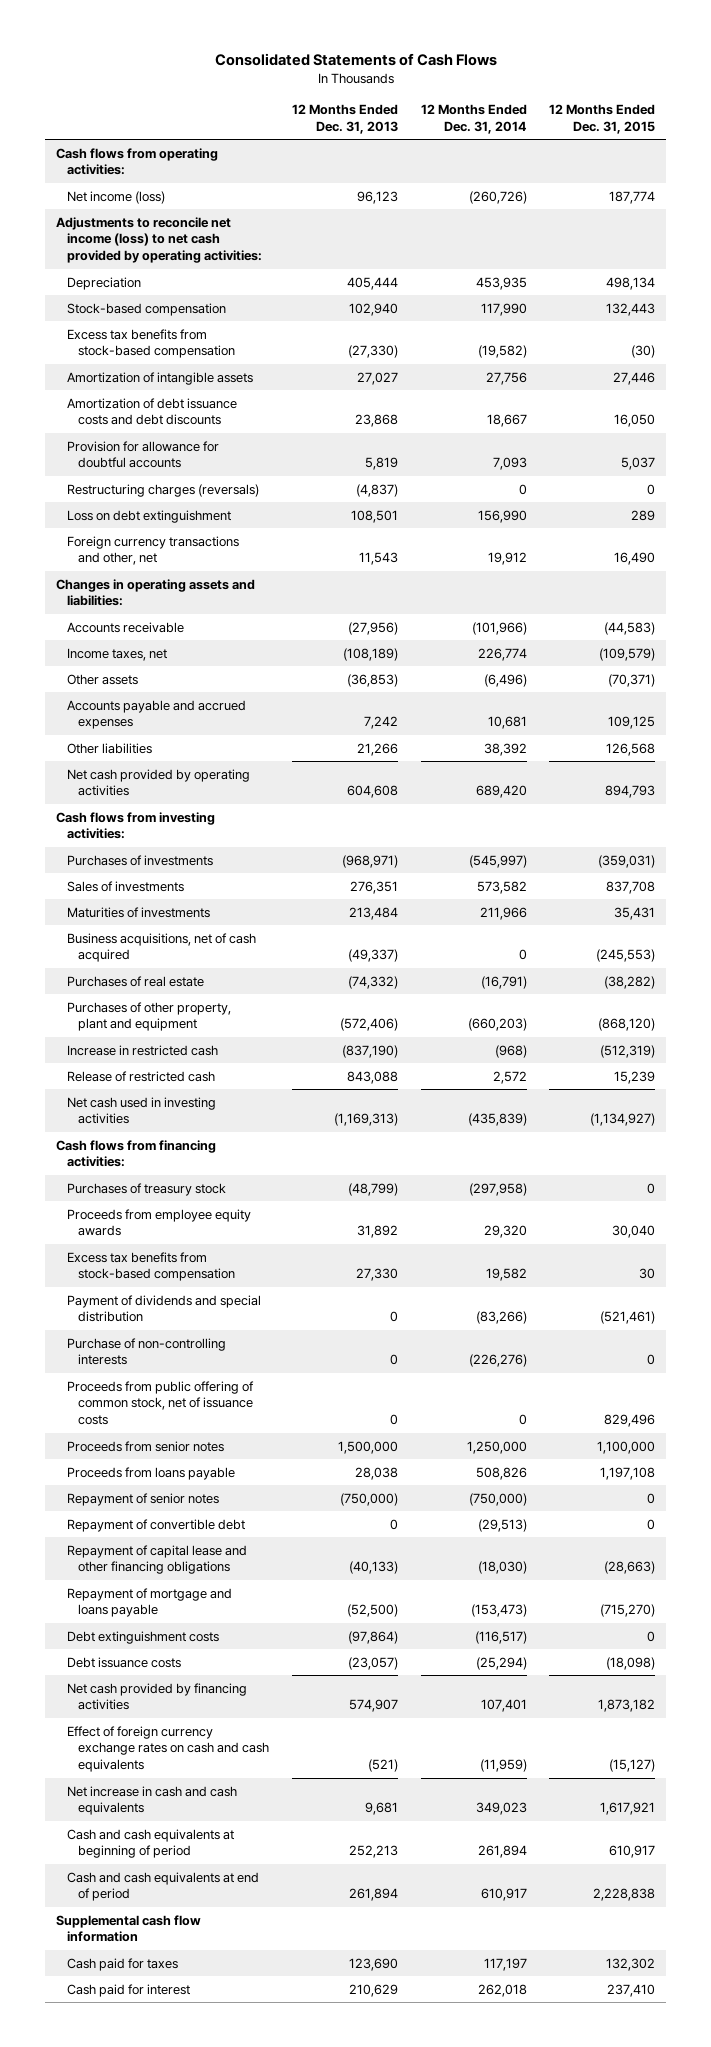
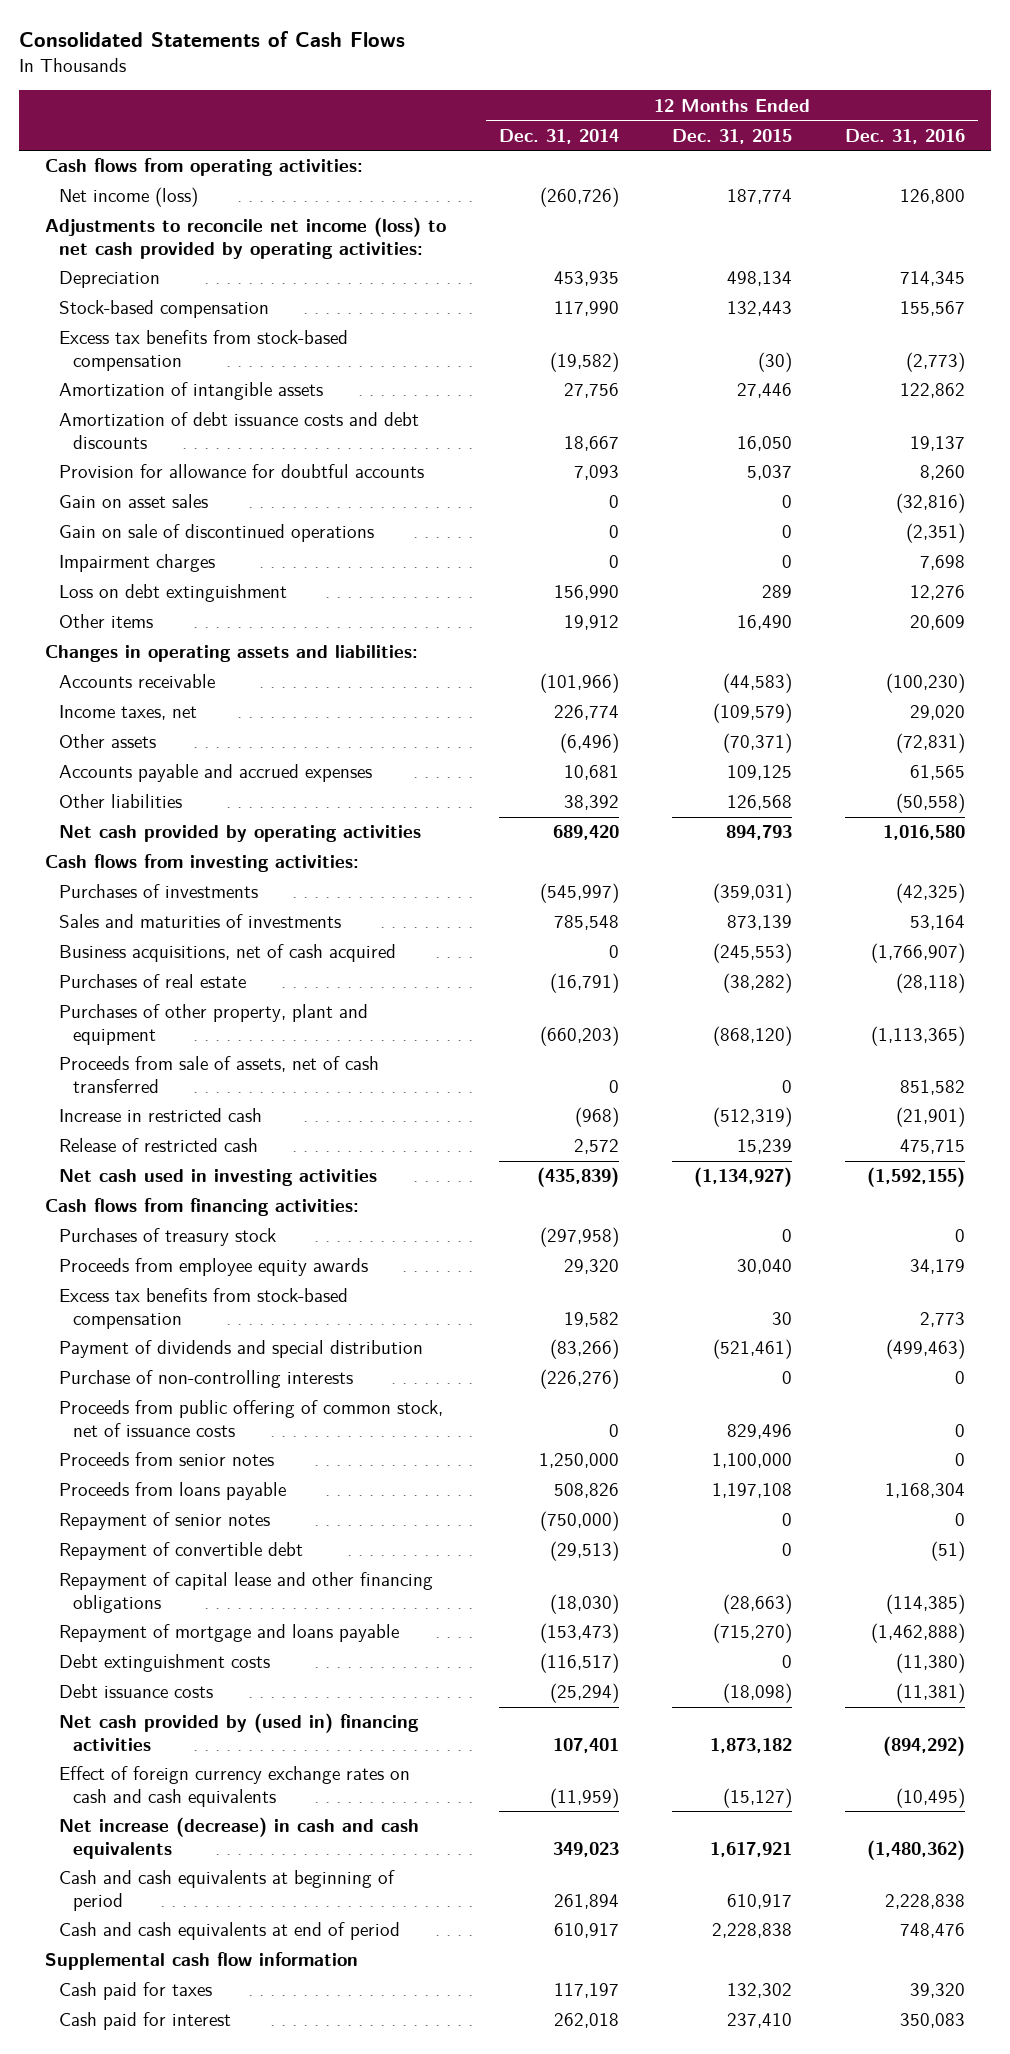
[291,104,398,134] 12 Months Ended Dec. 31, 2013 -> none
none -> [845,128,966,144] Dec. 31, 2016
[67,483,260,497] Restructuring charges (reversals) -> none
none -> [59,494,209,509] Gain on asset sales
none -> [59,524,375,543] Gain on sale of discontinued operations
none -> [59,554,216,573] Impairment charges
[67,535,240,566] Foreign currency transactions and other, net -> [59,614,154,629] Other items
[67,906,211,918] Maturities of investments -> none
[67,880,185,892] Sales of investments -> [59,914,342,929] Sales and maturities of investments
[476,880,527,894] 573,582 -> [554,915,620,931] 785,548
[606,880,656,894] 837,708 -> [727,915,793,931] 873,139
none -> [59,1056,380,1093] Proceeds from sale of assets, net of cash transferred
[67,1682,248,1711] Net cash provided by financing activities -> [59,1713,420,1751] Net cash provided by (used in) financing activities
[67,1785,238,1816] Net increase in cash and cash equivalents -> [59,1817,420,1859] Net increase (decrease) in cash and cash equivalents

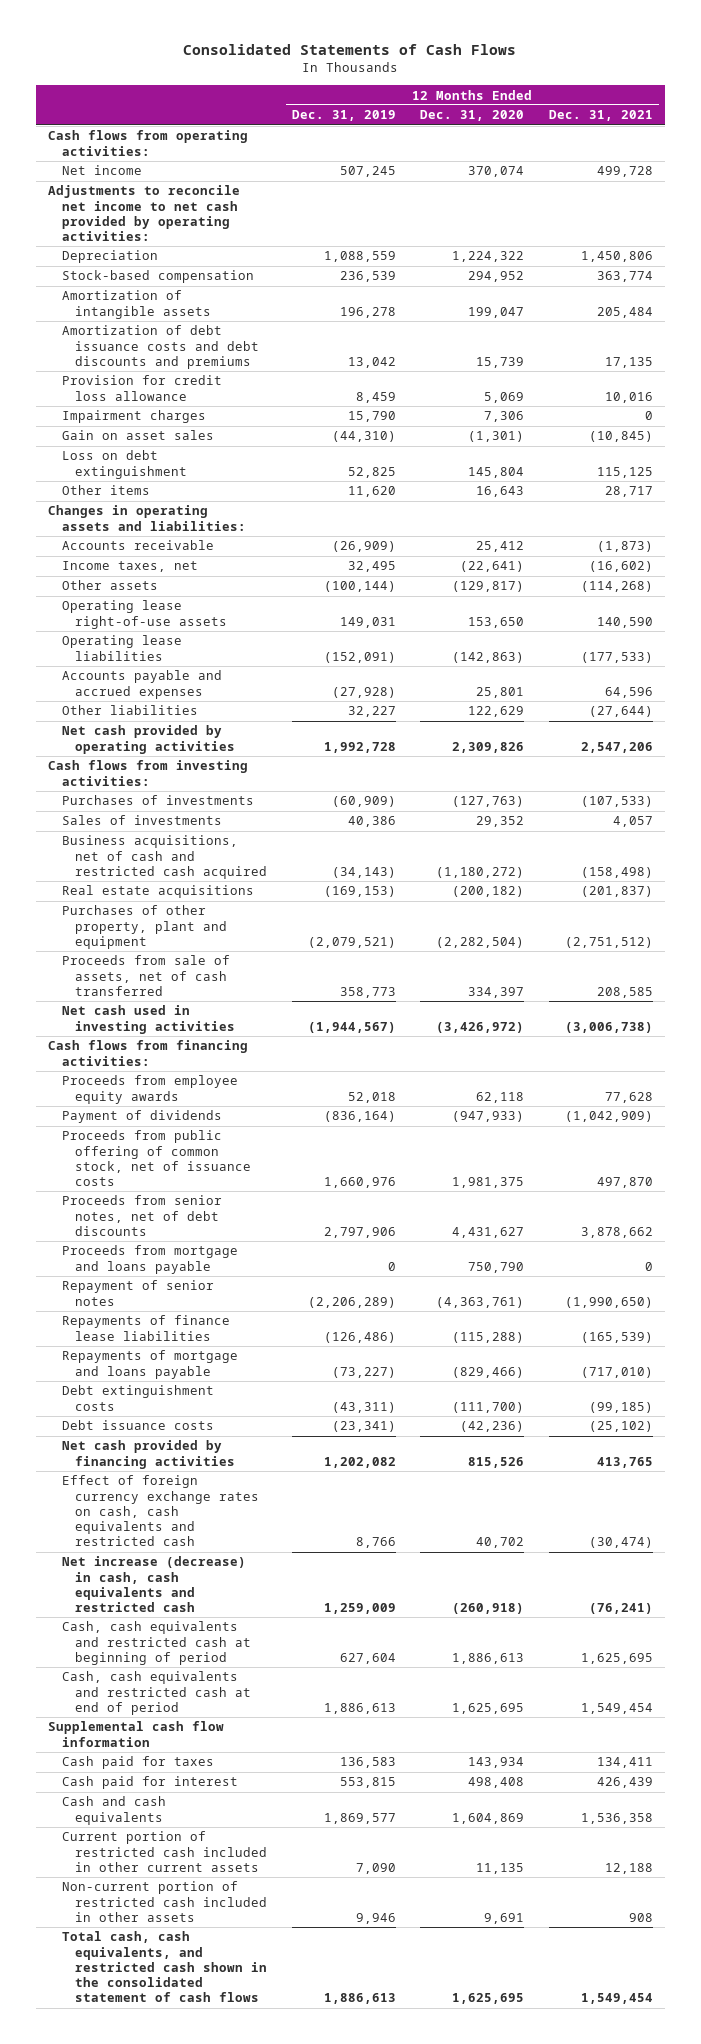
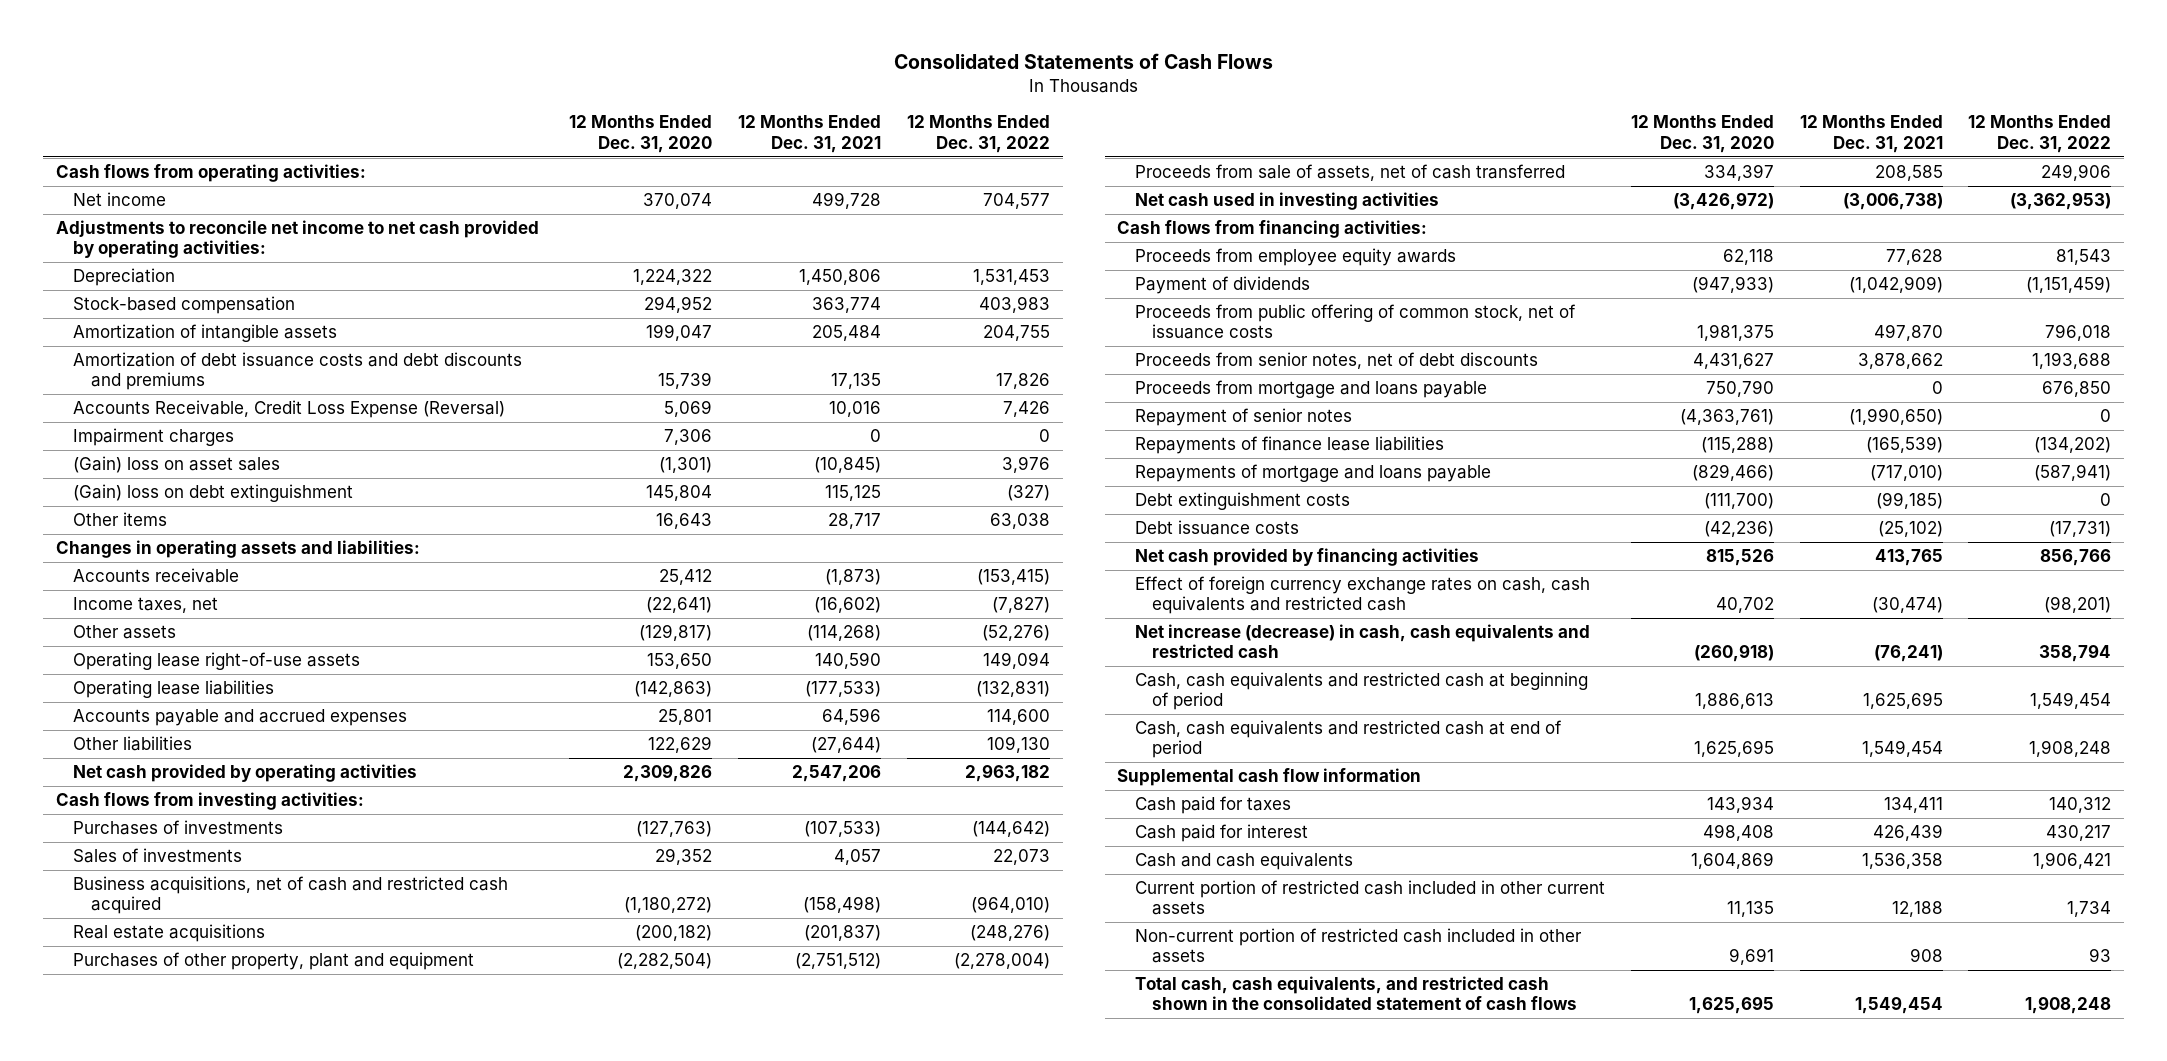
[291,110,396,122] Dec. 31, 2019 -> none
none -> [906,115,1050,153] 12 Months Ended Dec. 31, 2022
[61,375,222,401] Provision for credit loss allowance -> [73,400,506,419] Accounts Receivable, Credit Loss Expense (Reversal)
[61,430,214,441] Gain on asset sales -> [73,456,281,474] (Gain) loss on asset sales
[61,450,188,479] Loss on debt extinguishment -> [73,484,354,503] (Gain) loss on debt extinguishment

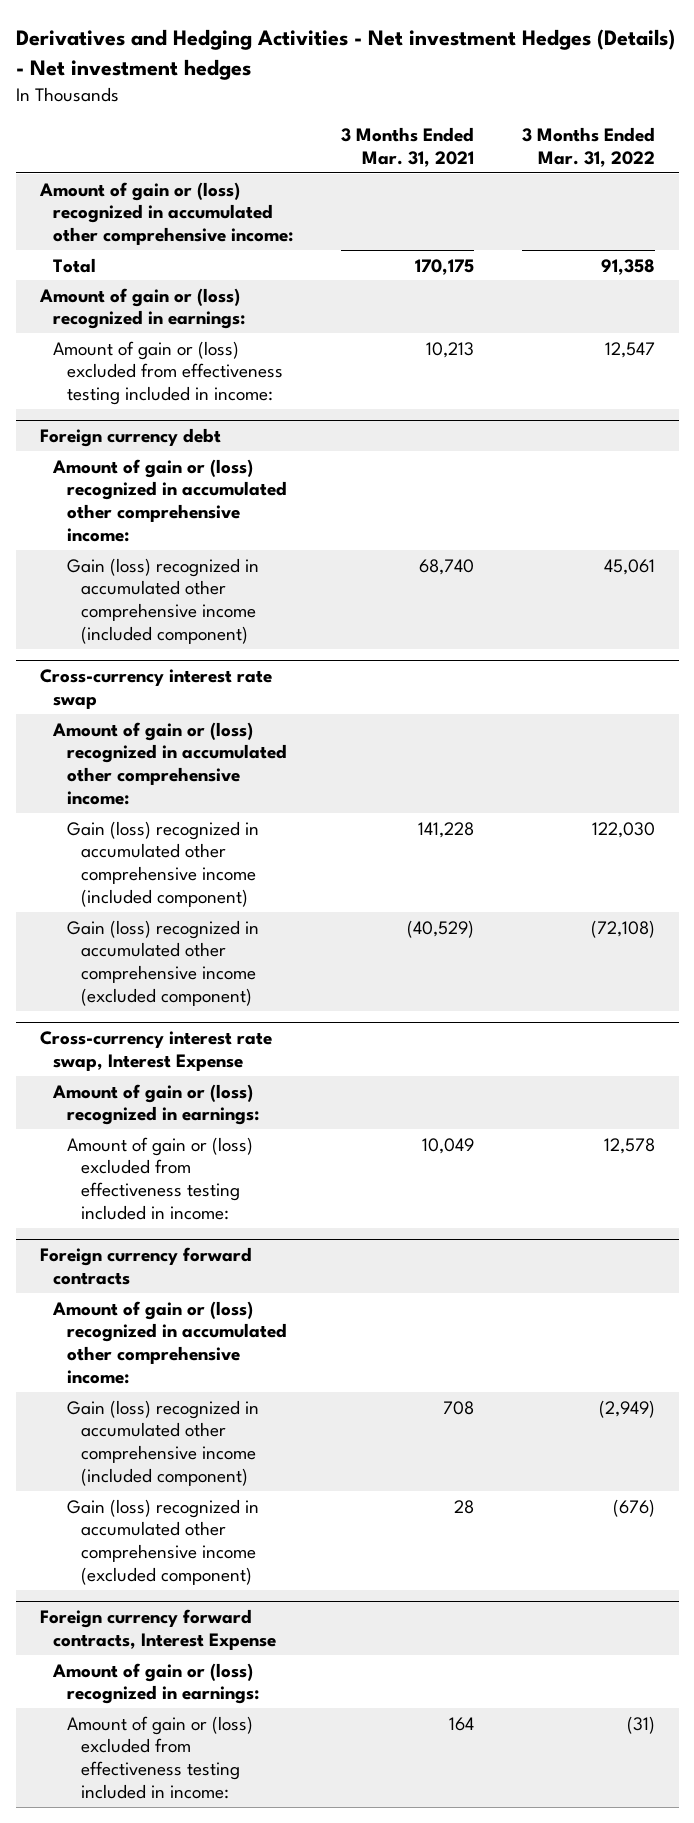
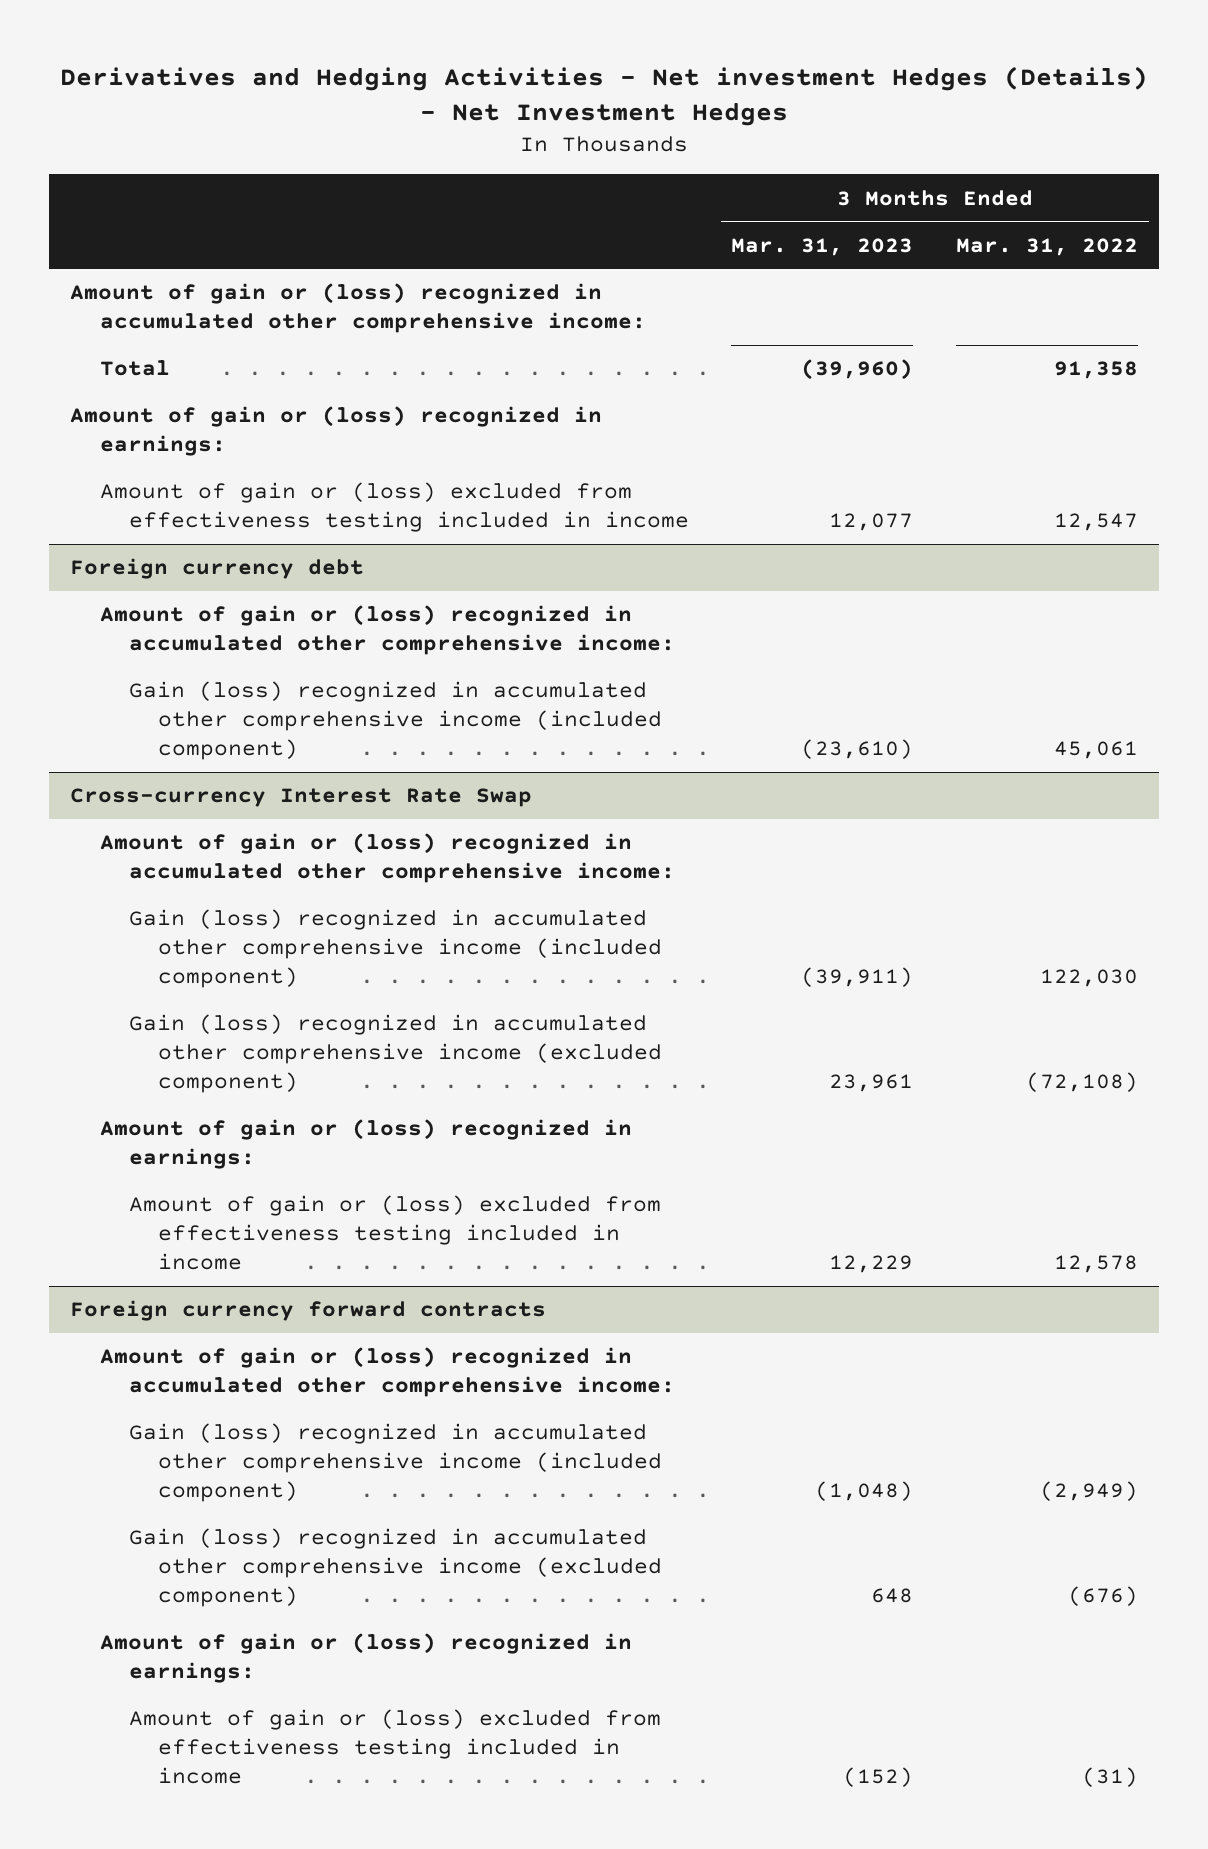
[15,29,675,80] Derivatives and Hedging Activities - Net investment Hedges (Details) - Net investment hedges -> [60,65,1149,127] Derivatives and Hedging Activities - Net investment Hedges (Details) - Net Investment Hedges
[341,127,475,168] 3 Months Ended Mar. 31, 2021 -> none
none -> [731,237,914,256] Mar. 31, 2023
[53,340,284,406] Amount of gain or (loss) excluded from effectiveness testing included in income: -> [99,482,689,533] Amount of gain or (loss) excluded from effectiveness testing included in income
[39,668,272,709] Cross-currency interest rate swap -> [70,788,533,808] Cross-currency Interest Rate Swap
[39,1030,272,1071] Cross-currency interest rate swap, Interest Expense -> none
[67,1136,254,1221] Amount of gain or (loss) excluded from effectiveness testing included in income: -> [128,1195,661,1271] Amount of gain or (loss) excluded from effectiveness testing included in income
[39,1608,277,1650] Foreign currency forward contracts, Interest Expense -> none
[67,1715,254,1800] Amount of gain or (loss) excluded from effectiveness testing included in income: -> [128,1709,661,1785] Amount of gain or (loss) excluded from effectiveness testing included in income

